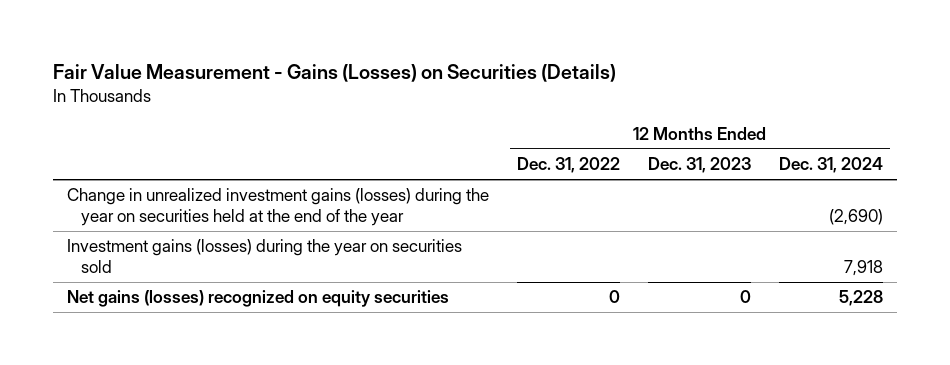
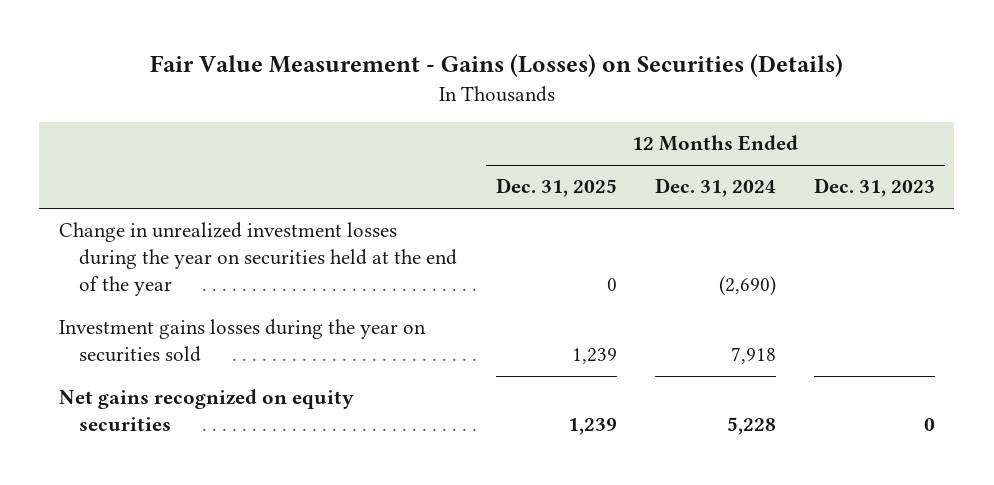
[516,157,620,174] Dec. 31, 2022 -> none
none -> [495,178,617,198] Dec. 31, 2025
[66,188,489,227] Change in unrealized investment gains (losses) during the year on securities held at the end of the year -> [58,222,458,297] Change in unrealized investment losses during the year on securities held at the end of the year
[66,239,462,274] Investment gains (losses) during the year on securities sold -> [58,319,426,363] Investment gains losses during the year on securities sold
[66,290,449,308] Net gains (losses) recognized on equity securities -> [58,389,354,432] Net gains recognized on equity securities

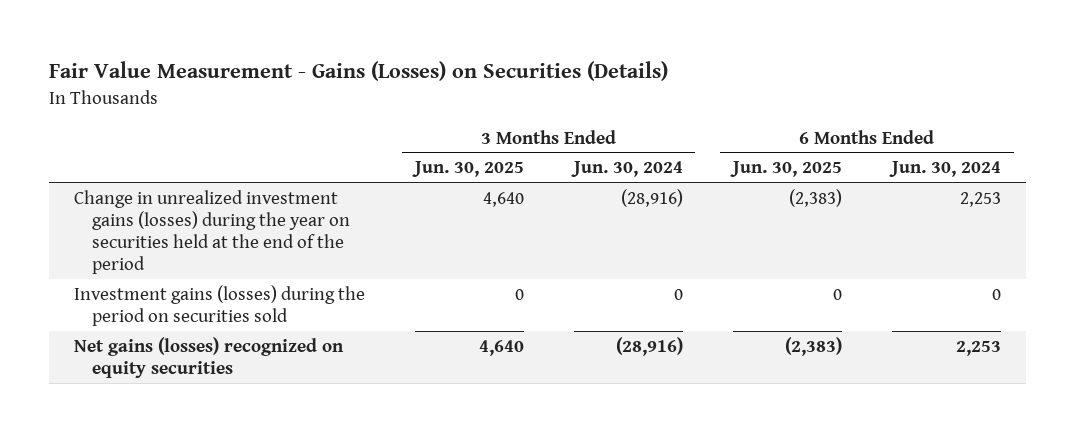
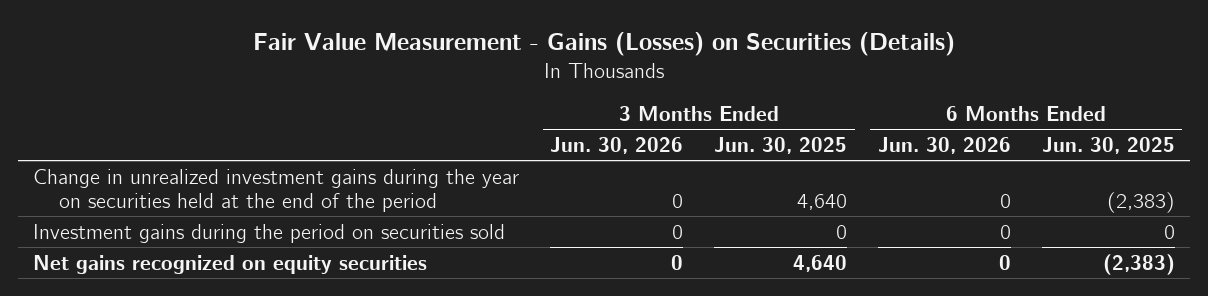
[570,161,683,178] Jun. 30, 2024 -> none
[889,161,1002,178] Jun. 30, 2024 -> none
none -> [550,136,684,154] Jun. 30, 2026
none -> [877,136,1011,154] Jun. 30, 2026
[73,189,351,275] Change in unrealized investment gains (losses) during the year on securities held at the end of the period -> [33,168,520,212] Change in unrealized investment gains during the year on securities held at the end of the period
[73,284,365,326] Investment gains (losses) during the period on securities sold -> [33,223,506,243] Investment gains during the period on securities sold
[73,336,344,378] Net gains (losses) recognized on equity securities -> [33,254,428,274] Net gains recognized on equity securities

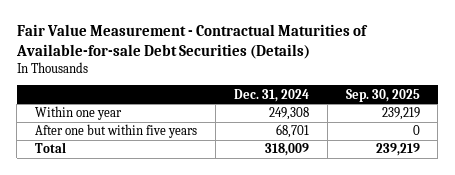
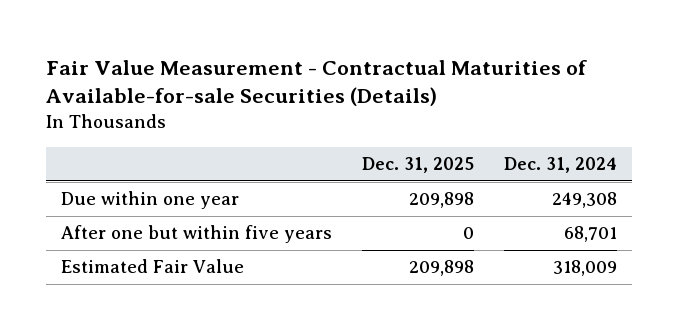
[15,24,368,59] Fair Value Measurement - Contractual Maturities of Available-for-sale Debt Securities (Details) -> [45,59,587,107] Fair Value Measurement - Contractual Maturities of Available-for-sale Securities (Details)
[345,88,420,102] Sep. 30, 2025 -> none
none -> [361,157,474,174] Dec. 31, 2025
[35,106,123,121] Within one year -> [60,191,239,210] Due within one year
[35,142,67,154] Total -> [60,259,244,274] Estimated Fair Value

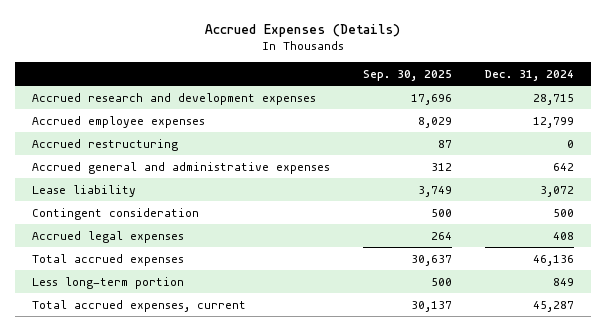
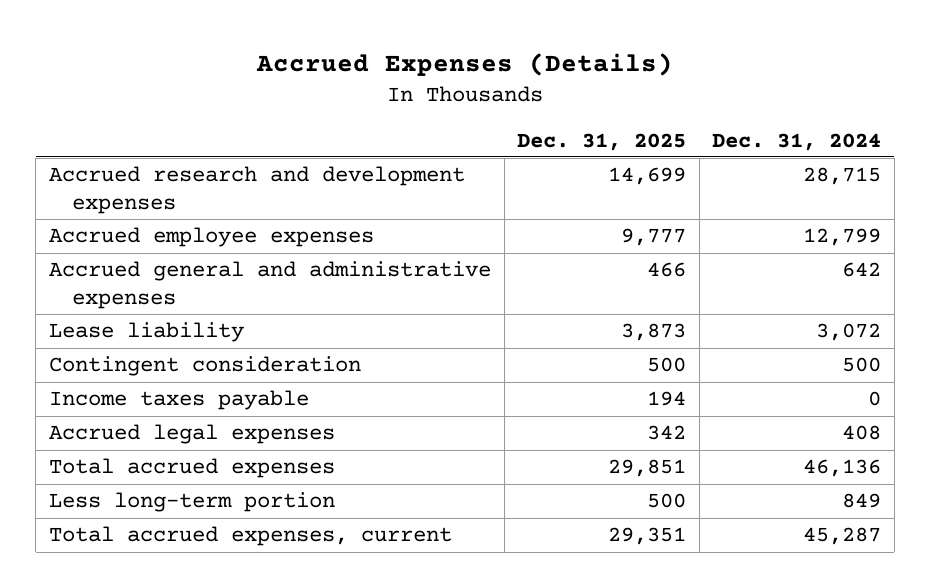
[363,69,453,81] Sep. 30, 2025 -> none
none -> [517,132,687,151] Dec. 31, 2025
[31,138,178,151] Accrued restructuring -> none
none -> [48,390,309,411] Income taxes payable

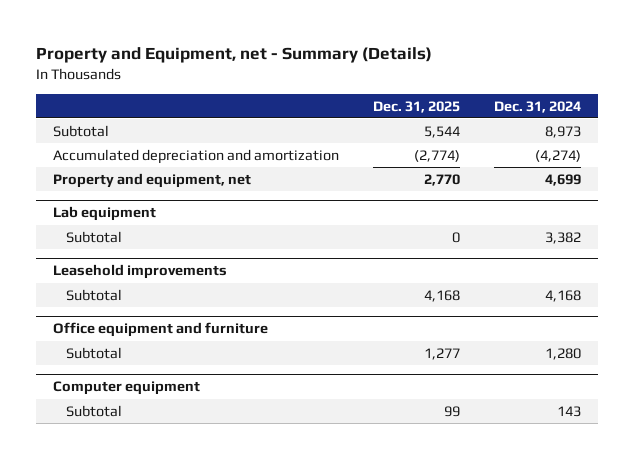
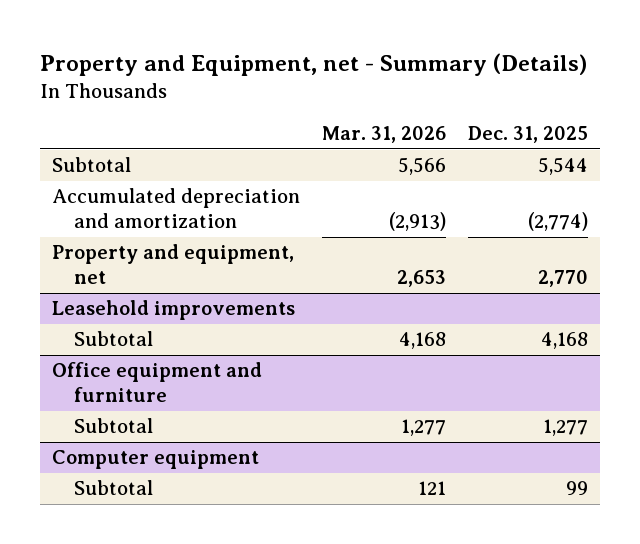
[494,100,582,113] Dec. 31, 2024 -> none
none -> [322,126,447,144] Mar. 31, 2026
[53,206,157,222] Lab equipment -> none
[66,230,123,243] Subtotal -> none

